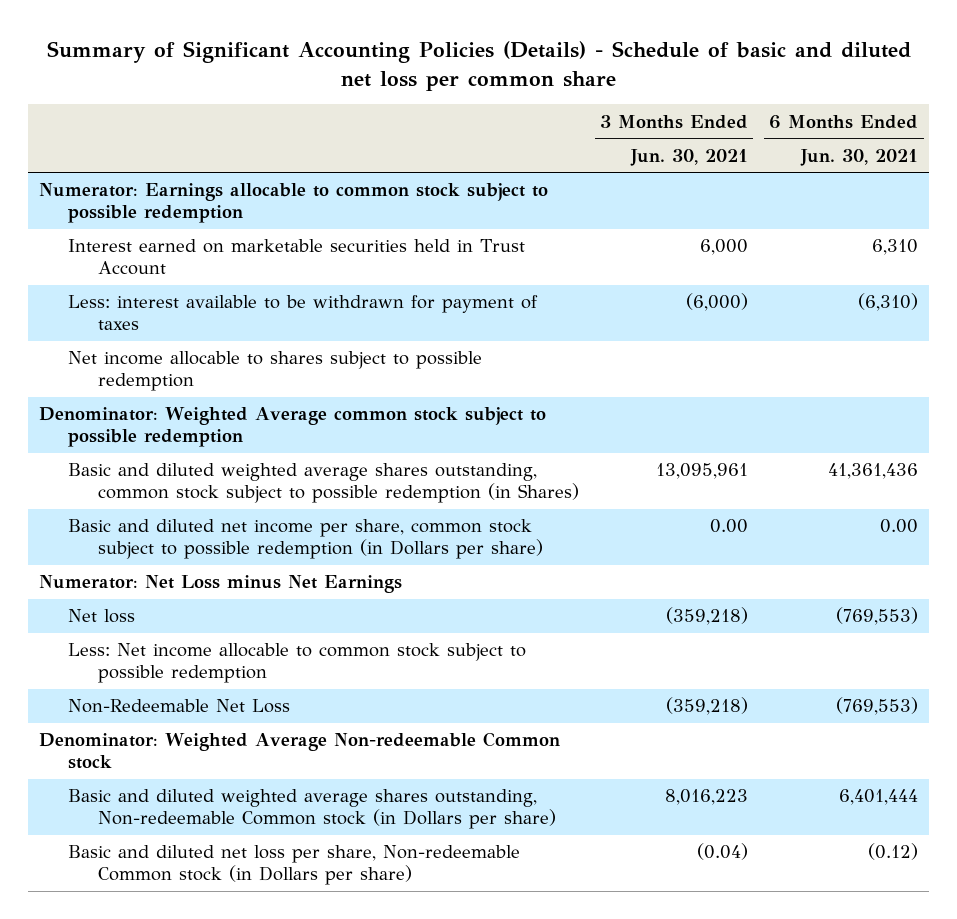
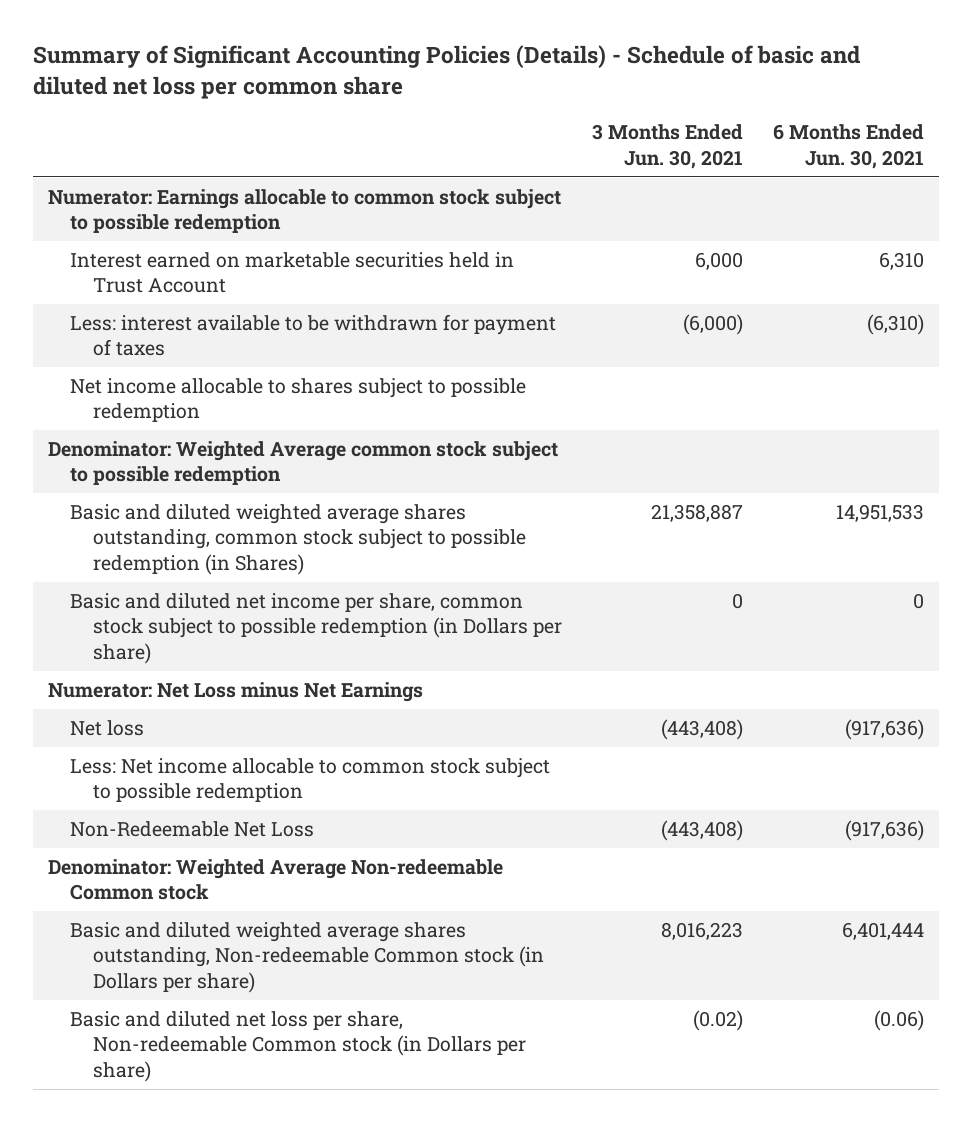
[655,463,748,480] 13,095,961 -> [650,503,743,522] 21,358,887
[828,463,919,480] 41,361,436 -> [835,503,924,522] 14,951,533
[709,519,748,534] 0.00 -> [731,592,743,609] 0
[880,519,919,534] 0.00 -> [912,592,924,609] 0
[665,607,748,626] (359,218) -> [660,718,743,740] (443,408)
[836,607,919,626] (769,553) -> [844,718,924,740] (917,636)
[665,697,748,716] (359,218) -> [660,819,743,841] (443,408)
[836,697,919,716] (769,553) -> [844,819,924,841] (917,636)
[696,843,748,861] (0.04) -> [692,1009,743,1031] (0.02)
[868,843,919,861] (0.12) -> [873,1009,924,1031] (0.06)

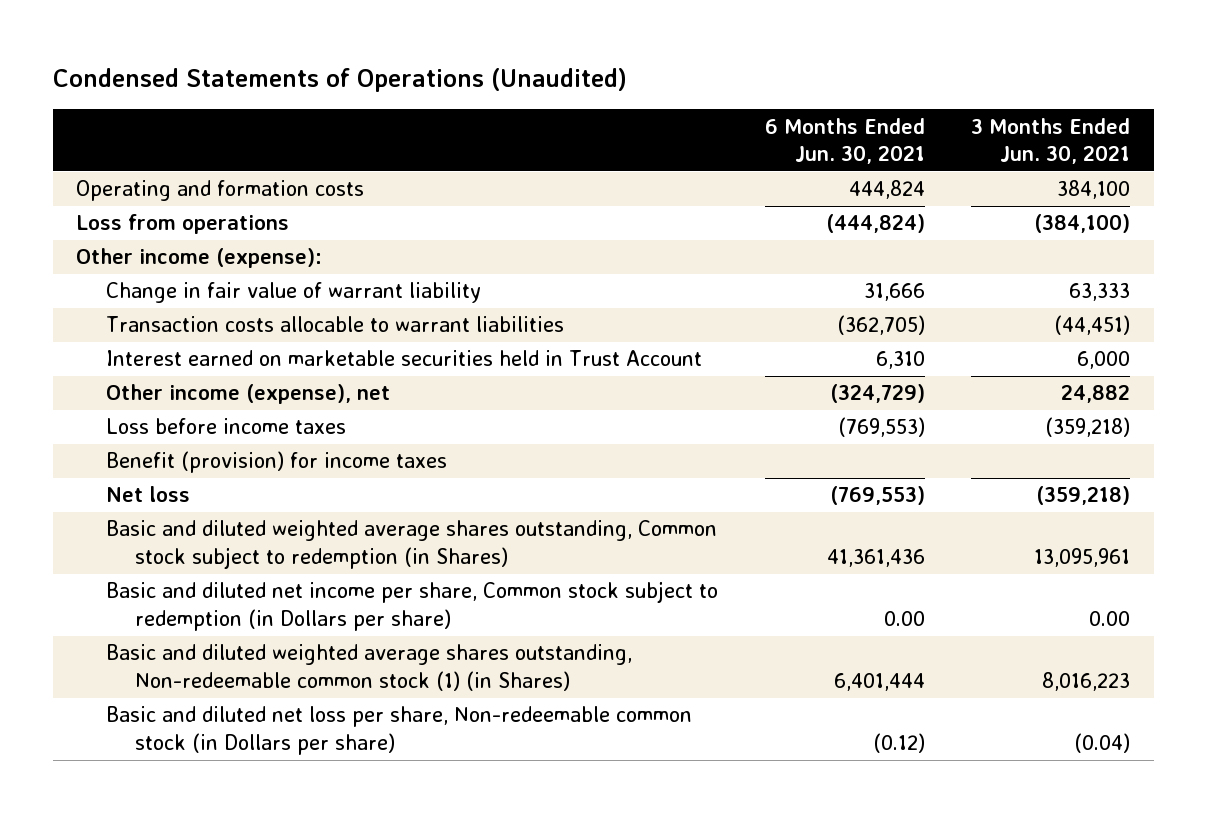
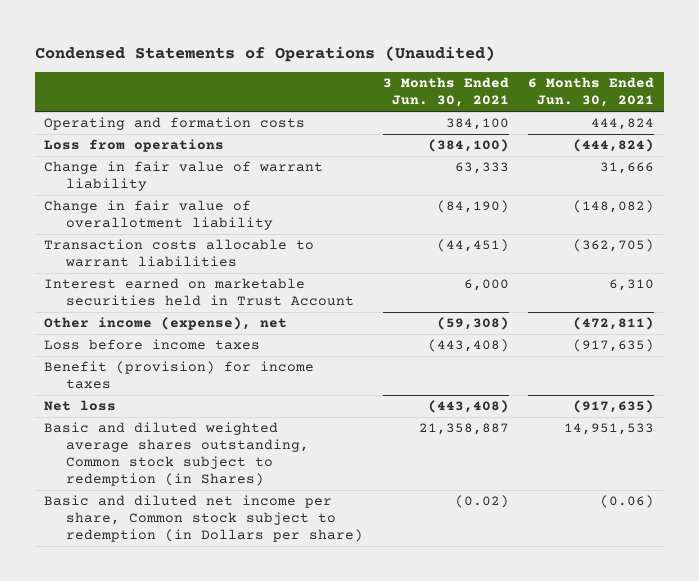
[76,248,323,269] Other income (expense): -> none
none -> [44,200,274,231] Change in fair value of overallotment liability
[829,384,925,404] (324,729) -> [573,317,655,331] (472,811)
[1061,385,1131,404] 24,882 -> [436,317,509,331] (59,308)
[837,417,925,438] (769,553) -> [573,339,655,353] (917,635)
[1045,417,1131,438] (359,218) -> [427,339,509,353] (443,408)
[105,644,632,692] Basic and diluted weighted average shares outstanding, Non-redeemable common stock (1) (in Shares) -> none
[105,706,692,756] Basic and diluted net loss per share, Non-redeemable common stock (in Dollars per share) -> none
[829,486,925,506] (769,553) -> [573,400,655,414] (917,635)
[1036,486,1131,506] (359,218) -> [427,400,509,414] (443,408)
[826,549,925,568] 41,361,436 -> [564,423,655,436] 14,951,533
[1034,548,1131,568] 13,095,961 -> [418,423,509,436] 21,358,887
[883,611,925,627] 0.00 -> [600,495,655,509] (0.06)
[1089,611,1131,627] 0.00 -> [454,495,509,509] (0.02)

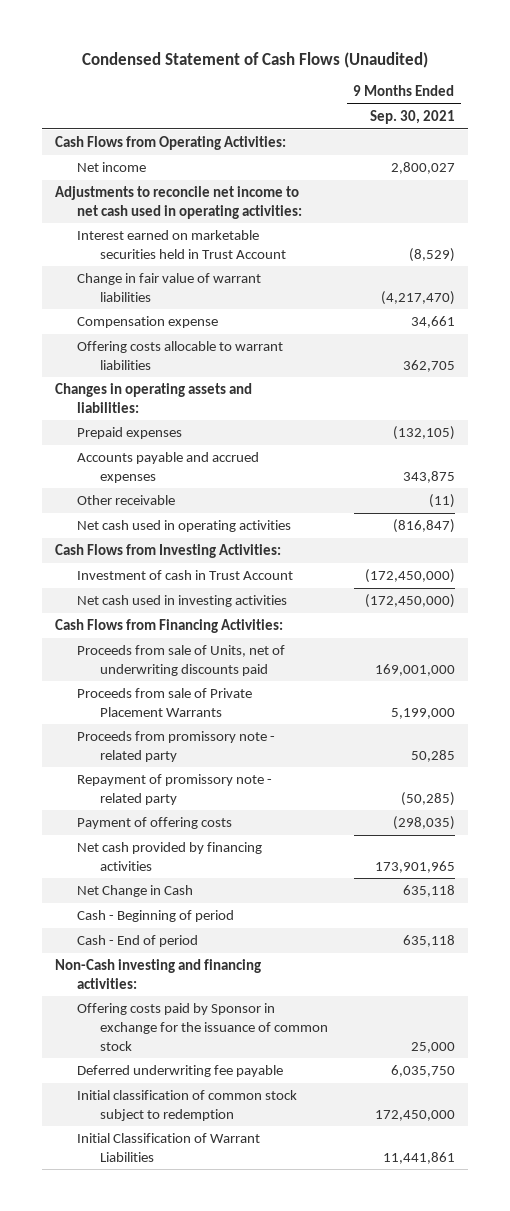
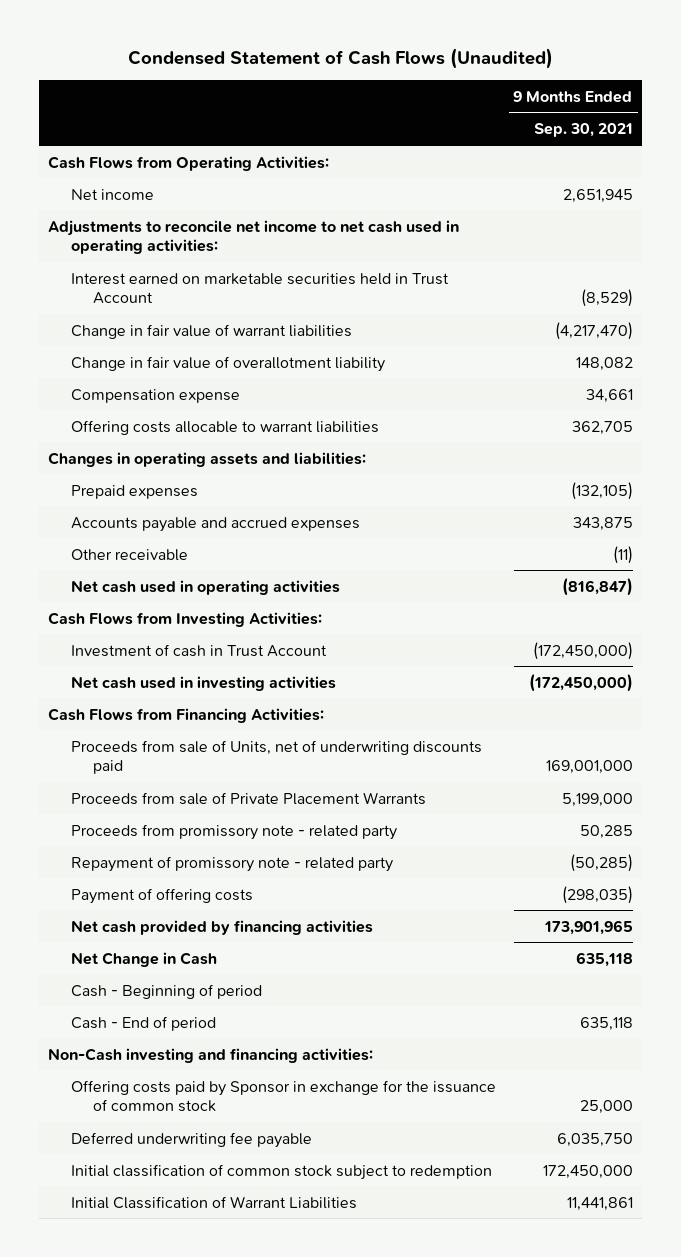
[390,162,455,175] 2,800,027 -> [562,188,633,203] 2,651,945
none -> [70,355,385,372] Change in fair value of overallotment liability

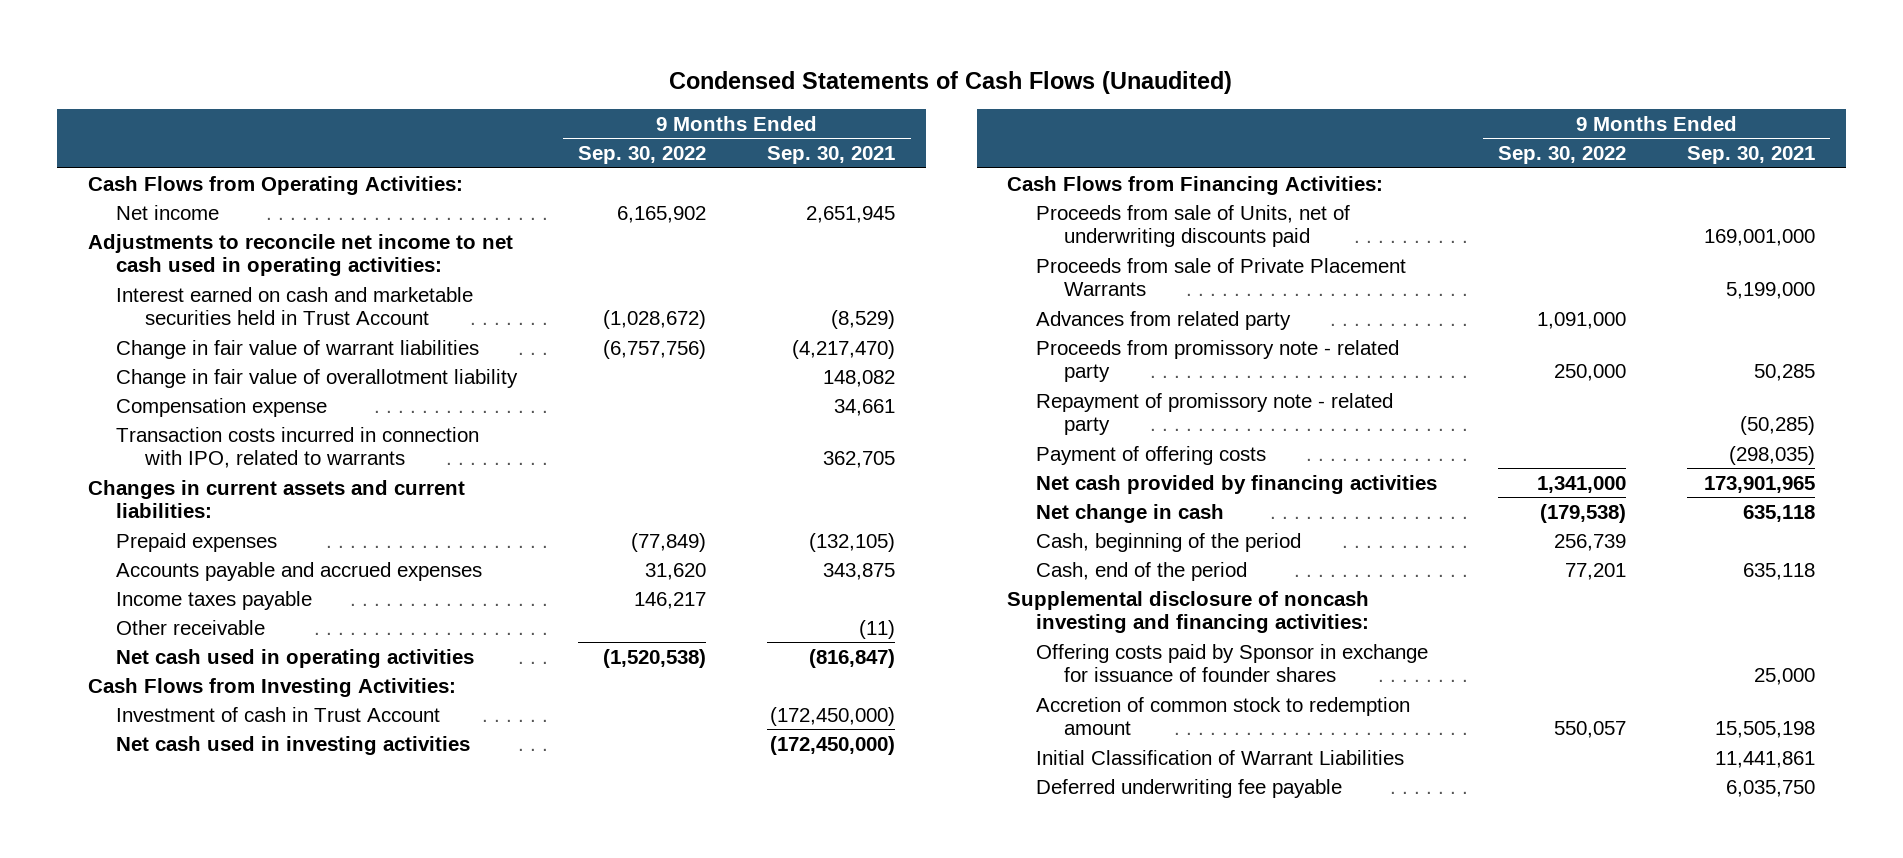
[127,48,553,70] Condensed Statement of Cash Flows (Unaudited) -> [669,70,1233,94] Condensed Statements of Cash Flows (Unaudited)
none -> [578,146,707,165] Sep. 30, 2022
[70,272,449,305] Interest earned on marketable securities held in Trust Account -> [116,286,474,326] Interest earned on cash and marketable securities held in Trust Account
[70,419,379,435] Offering costs allocable to warrant liabilities -> [116,426,480,469] Transaction costs incurred in connection with IPO, related to warrants
[48,451,367,467] Changes in operating assets and liabilities: -> [87,479,465,519] Changes in current assets and current liabilities:
none -> [116,590,313,610] Income taxes payable
none -> [1035,310,1291,330] Advances from related party
[70,951,217,967] Net Change in Cash -> [1035,503,1224,523] Net change in cash
[70,983,262,999] Cash - Beginning of period -> [1035,532,1301,552] Cash, beginning of the period
[70,1015,216,1031] Cash - End of period -> [1035,561,1247,581] Cash, end of the period
[48,1047,374,1063] Non-Cash investing and financing activities: -> [1007,590,1370,634] Supplemental disclosure of noncash investing and financing activities:
[70,1079,496,1113] Offering costs paid by Sponsor in exchange for the issuance of common stock -> [1035,643,1428,683] Offering costs paid by Sponsor in exchange for issuance of founder shares
[70,1163,492,1180] Initial classification of common stock subject to redemption -> [1035,696,1410,736] Accretion of common stock to redemption amount
[542,1164,633,1179] 172,450,000 -> [1715,721,1816,739] 15,505,198
[70,1131,312,1148] Deferred underwriting fee payable -> [1035,778,1342,798] Deferred underwriting fee payable

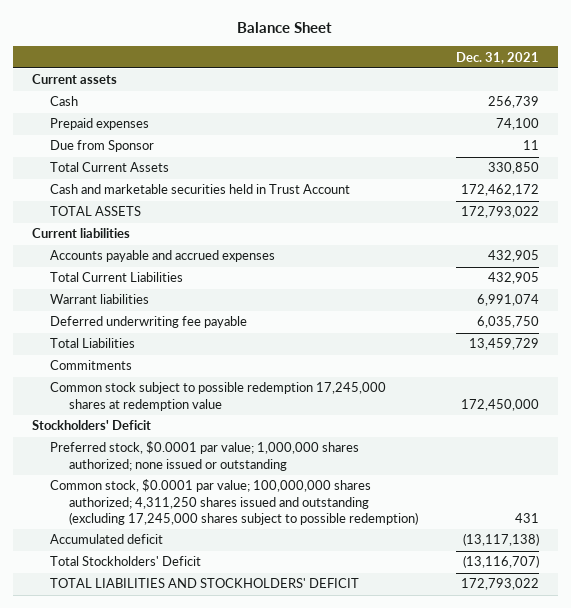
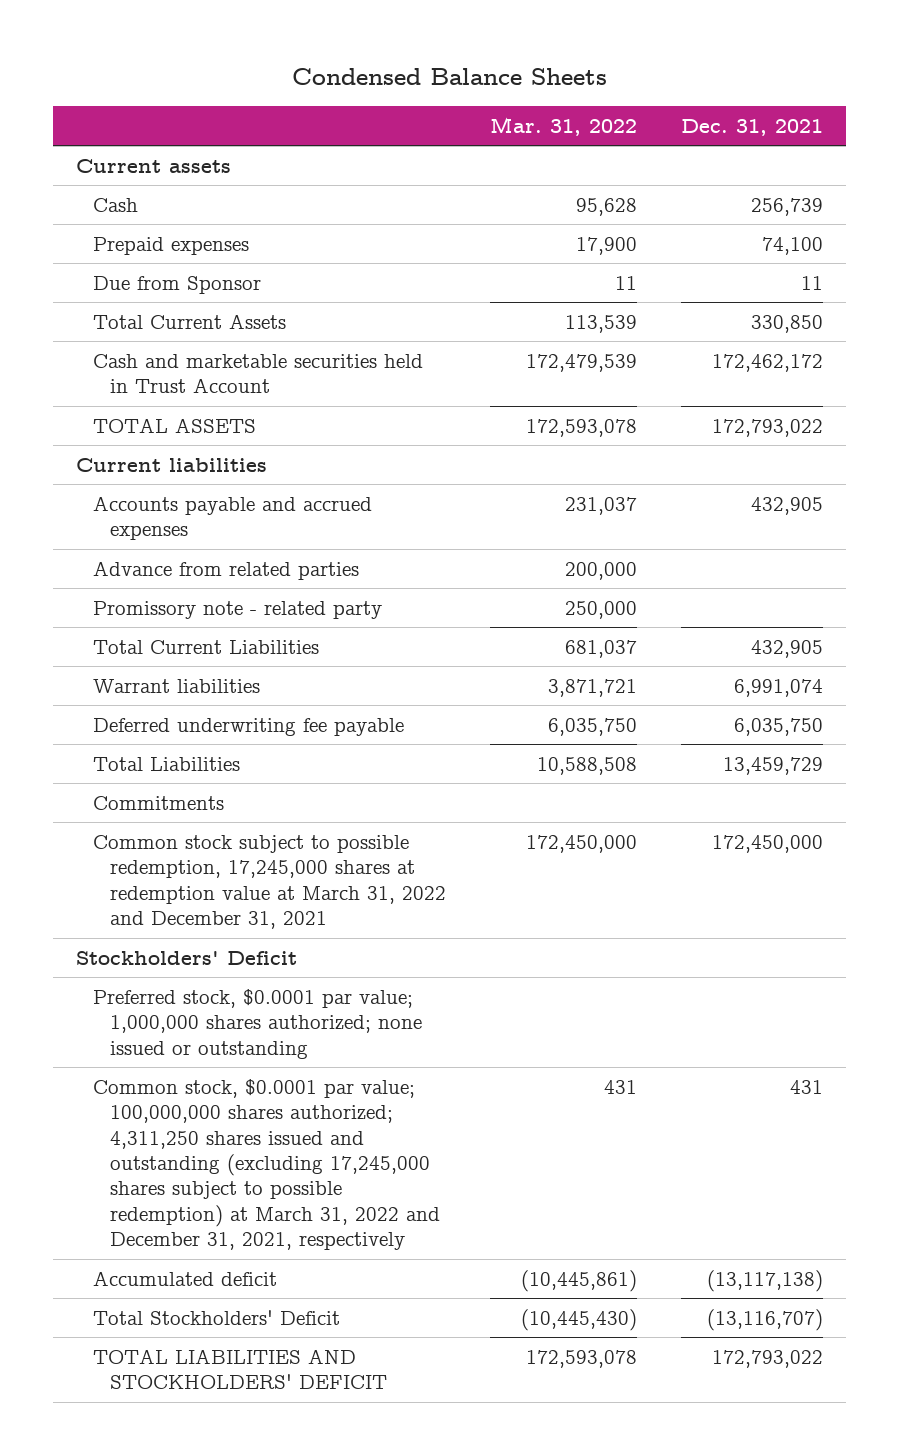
[237,22,333,34] Balance Sheet -> [291,68,607,86] Condensed Balance Sheets
none -> [489,116,637,136] Mar. 31, 2022
none -> [92,560,359,580] Advance from related parties
none -> [92,600,382,619] Promissory note - related party
[50,382,387,411] Common stock subject to possible redemption 17,245,000 shares at redemption value -> [92,834,446,929] Common stock subject to possible redemption, 17,245,000 shares at redemption value at March 31, 2022 and December 31, 2021
[50,479,418,525] Common stock, $0.0001 par value; 100,000,000 shares authorized; 4,311,250 shares issued and outstanding (excluding 17,245,000 shares subject to possible redemption) -> [92,1078,440,1251] Common stock, $0.0001 par value; 100,000,000 shares authorized; 4,311,250 shares issued and outstanding (excluding 17,245,000 shares subject to possible redemption) at March 31, 2022 and December 31, 2021, respectively

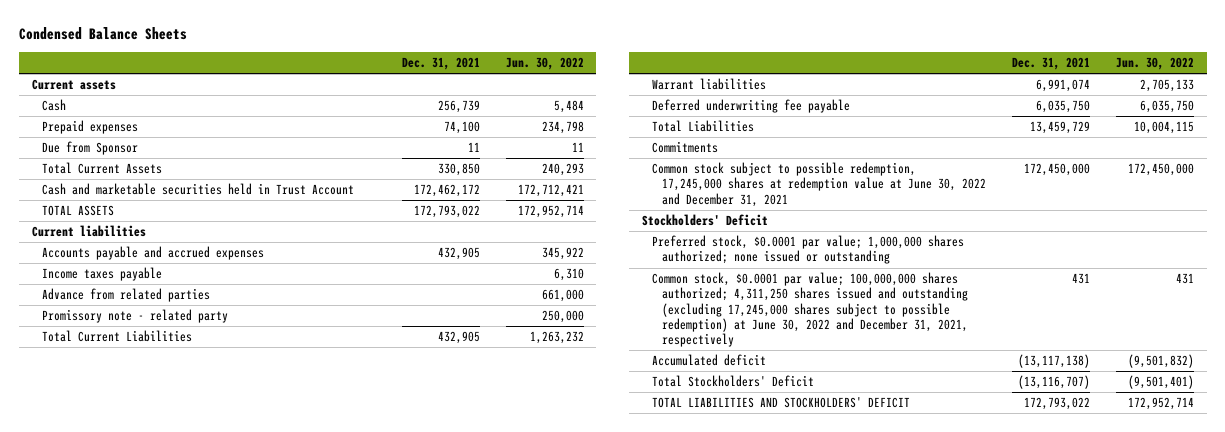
[489,116,637,136] Mar. 31, 2022 -> none
none -> [505,57,584,71] Jun. 30, 2022
none -> [41,267,162,282] Income taxes payable
[92,834,446,929] Common stock subject to possible redemption, 17,245,000 shares at redemption value at March 31, 2022 and December 31, 2021 -> [652,162,987,207] Common stock subject to possible redemption, 17,245,000 shares at redemption value at June 30, 2022 and December 31, 2021
[92,1078,440,1251] Common stock, $0.0001 par value; 100,000,000 shares authorized; 4,311,250 shares issued and outstanding (excluding 17,245,000 shares subject to possible redemption) at March 31, 2022 and December 31, 2021, respectively -> [652,272,969,348] Common stock, $0.0001 par value; 100,000,000 shares authorized; 4,311,250 shares issued and outstanding (excluding 17,245,000 shares subject to possible redemption) at June 30, 2022 and December 31, 2021, respectively

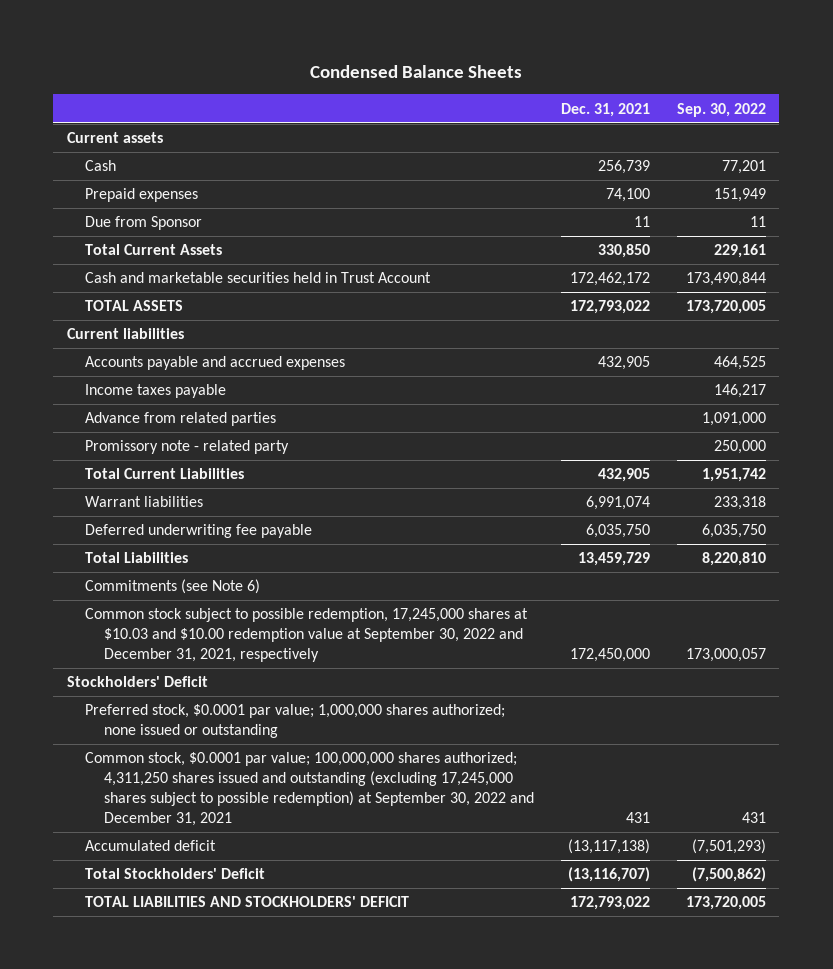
[505,57,584,71] Jun. 30, 2022 -> none
none -> [676,102,766,117] Sep. 30, 2022
[652,141,719,154] Commitments -> [85,579,261,595] Commitments (see Note 6)
[652,162,987,207] Common stock subject to possible redemption, 17,245,000 shares at redemption value at June 30, 2022 and December 31, 2021 -> [85,608,529,662] Common stock subject to possible redemption, 17,245,000 shares at $10.03 and $10.00 redemption value at September 30, 2022 and December 31, 2021, respectively
[652,272,969,348] Common stock, $0.0001 par value; 100,000,000 shares authorized; 4,311,250 shares issued and outstanding (excluding 17,245,000 shares subject to possible redemption) at June 30, 2022 and December 31, 2021, respectively -> [85,752,534,826] Common stock, $0.0001 par value; 100,000,000 shares authorized; 4,311,250 shares issued and outstanding (excluding 17,245,000 shares subject to possible redemption) at September 30, 2022 and December 31, 2021

